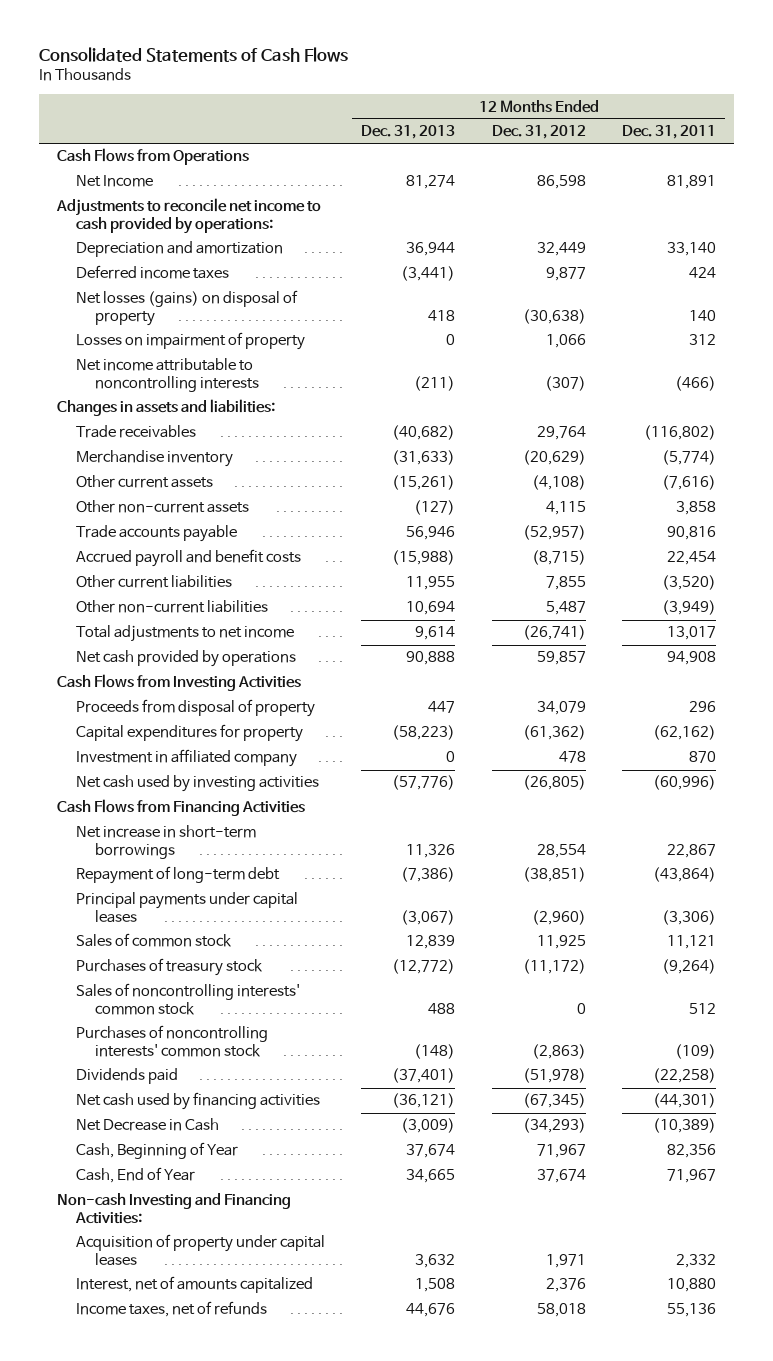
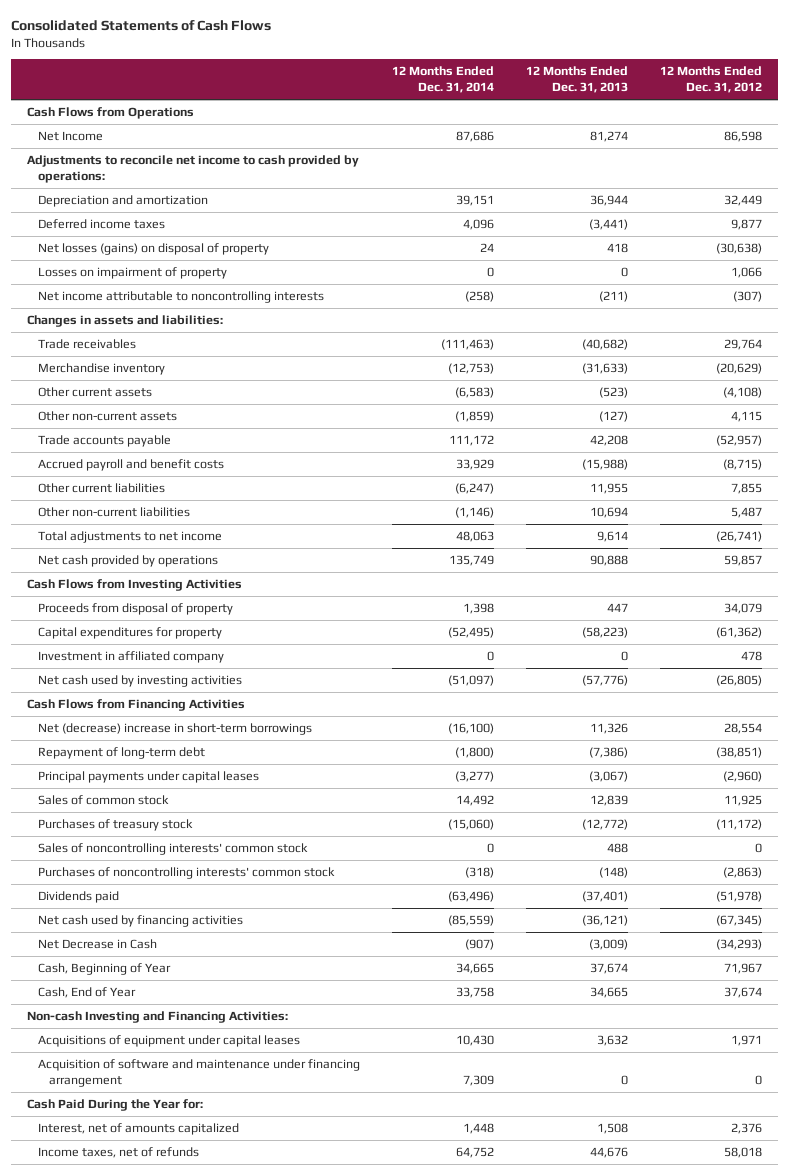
[622,125,717,140] Dec. 31, 2011 -> none
none -> [392,66,495,94] 12 Months Ended Dec. 31, 2014
[392,475,456,491] (15,261) -> [599,387,629,399] (523)
[406,526,456,541] 56,946 -> [590,435,629,447] 42,208
[75,825,256,860] Net increase in short-term borrowings -> [38,723,313,736] Net (decrease) increase in short-term borrowings
[75,1234,325,1267] Acquisition of property under capital leases -> [38,1035,301,1048] Acquisitions of equipment under capital leases
none -> [38,1059,361,1087] Acquisition of software and maintenance under financing arrangement
none -> [27,1099,204,1112] Cash Paid During the Year for:

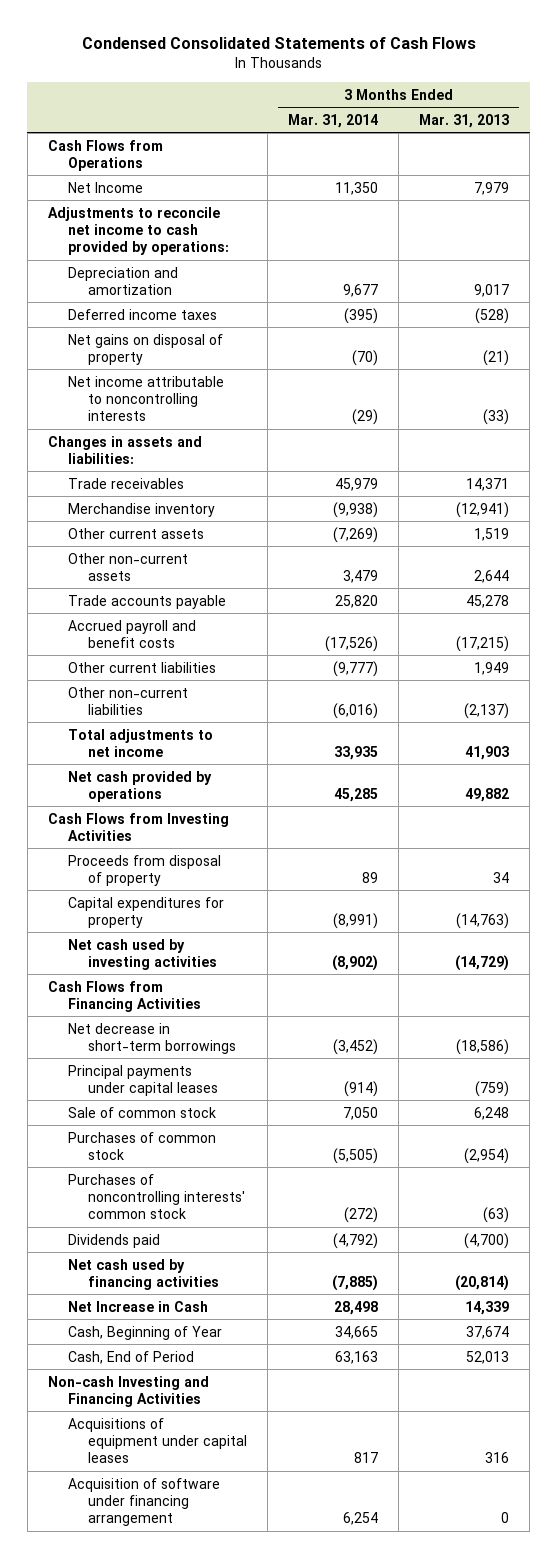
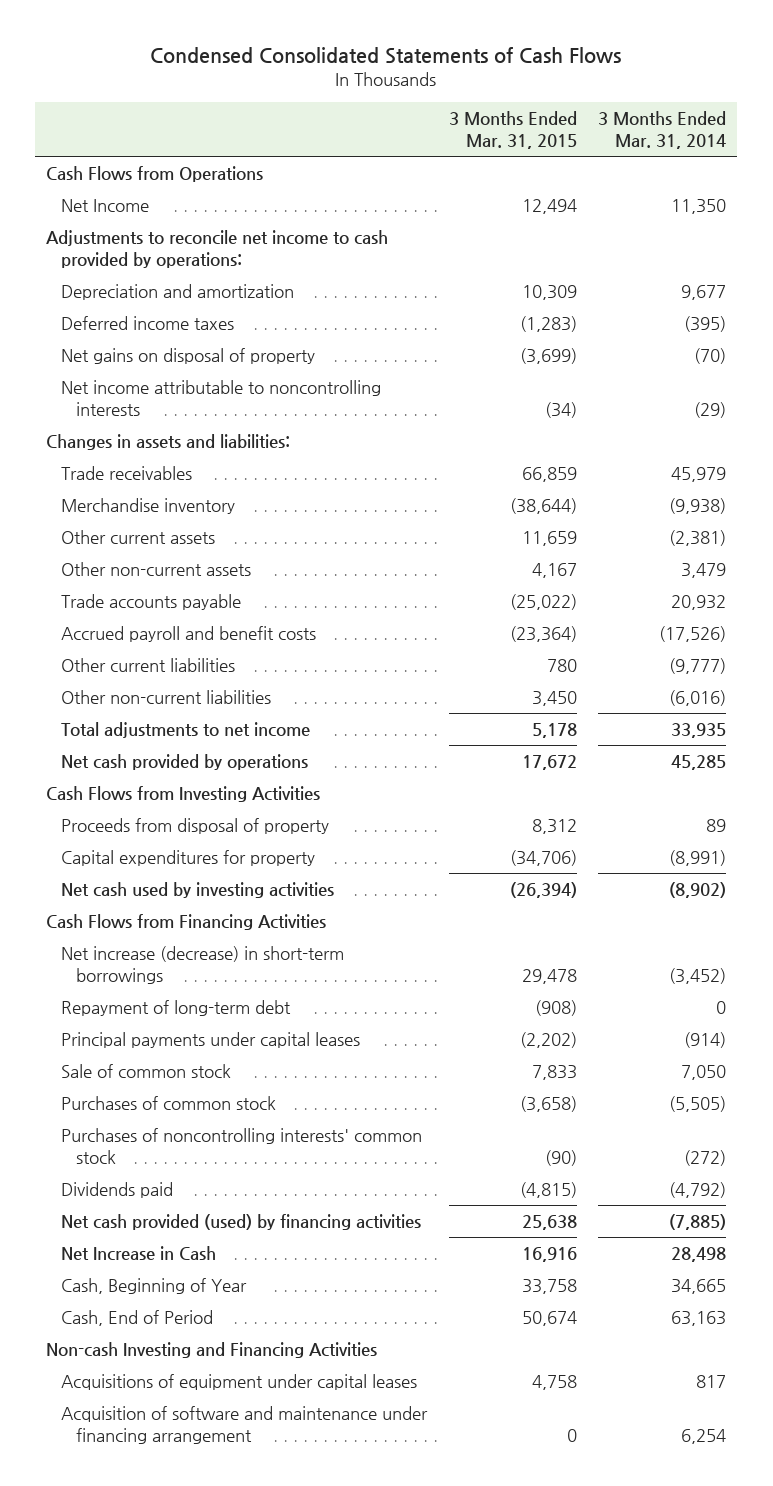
[419,113,510,128] Mar. 31, 2013 -> none
none -> [448,111,577,150] 3 Months Ended Mar. 31, 2015
[333,526,379,543] (7,269) -> [669,530,727,547] (2,381)
[335,594,379,608] 25,820 -> [671,595,727,611] 20,932
[68,1022,237,1054] Net decrease in short-term borrowings -> [60,946,344,985] Net increase (decrease) in short-term borrowings
none -> [60,1000,291,1017] Repayment of long-term debt
[68,1258,220,1290] Net cash used by financing activities -> [60,1214,421,1231] Net cash provided (used) by financing activities
[68,1477,221,1527] Acquisition of software under financing arrangement -> [60,1406,428,1445] Acquisition of software and maintenance under financing arrangement

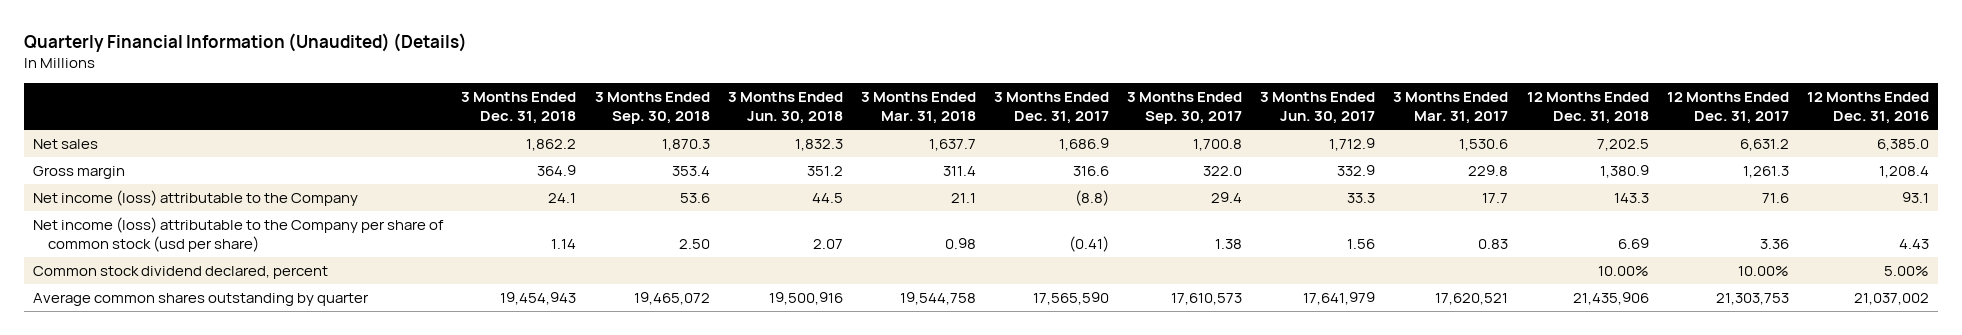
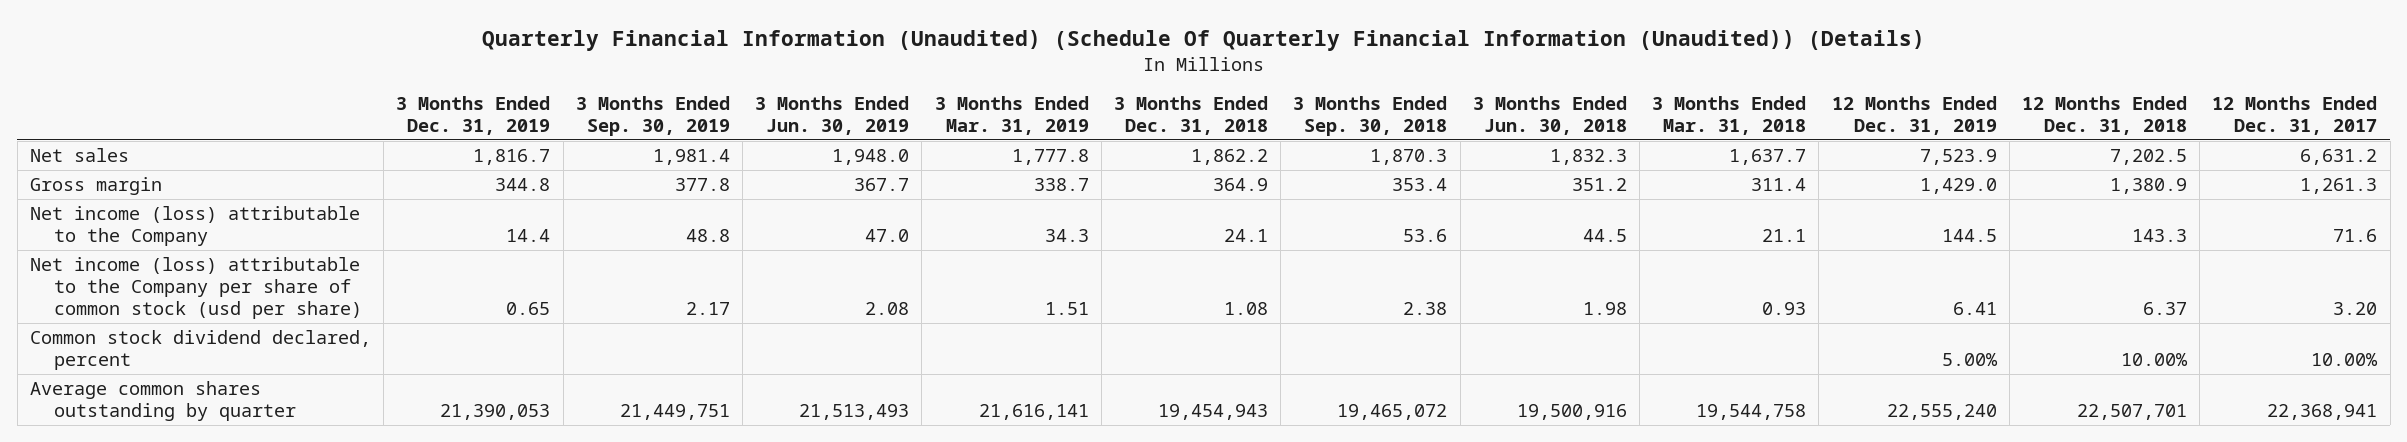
[24,32,468,52] Quarterly Financial Information (Unaudited) (Details) -> [481,29,1925,51] Quarterly Financial Information (Unaudited) (Schedule Of Quarterly Financial Information (Unaudited)) (Details)
[993,91,1109,124] 3 Months Ended Dec. 31, 2017 -> none
[1127,91,1243,124] 3 Months Ended Sep. 30, 2017 -> none
[1260,91,1376,124] 3 Months Ended Jun. 30, 2017 -> none
[1393,91,1509,124] 3 Months Ended Mar. 31, 2017 -> none
[1806,91,1929,124] 12 Months Ended Dec. 31, 2016 -> none
none -> [396,96,551,136] 3 Months Ended Dec. 31, 2019
none -> [575,96,730,137] 3 Months Ended Sep. 30, 2019
none -> [755,96,910,136] 3 Months Ended Jun. 30, 2019
none -> [934,96,1089,136] 3 Months Ended Mar. 31, 2019
none -> [1831,96,1997,136] 12 Months Ended Dec. 31, 2019
[551,239,577,250] 1.14 -> [1224,302,1269,316] 1.08
[678,239,710,250] 2.50 -> [1403,302,1448,316] 2.38
[812,239,843,250] 2.07 -> [1582,302,1627,316] 1.98
[944,238,976,250] 0.98 -> [1762,302,1807,316] 0.93
[1617,238,1649,250] 6.69 -> [2143,302,2188,316] 6.37
[1759,239,1789,250] 3.36 -> [2333,302,2378,316] 3.20
[1572,292,1649,306] 21,435,906 -> [2077,404,2188,421] 22,507,701
[1715,293,1789,306] 21,303,753 -> [2267,404,2378,421] 22,368,941

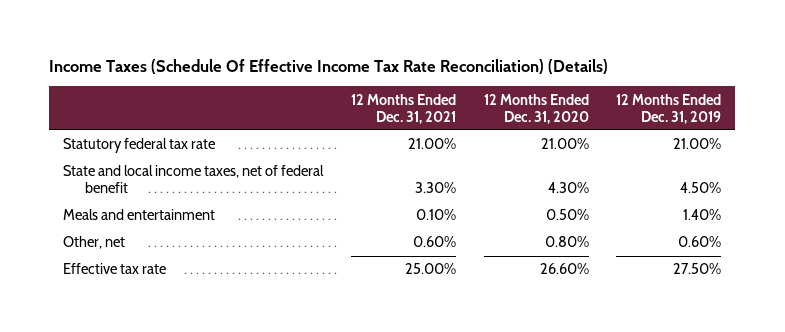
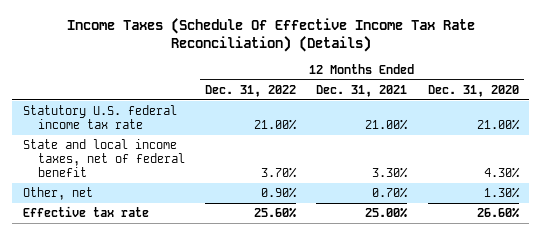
[616,93,722,124] 12 Months Ended Dec. 31, 2019 -> none
none -> [204,84,296,97] Dec. 31, 2022
[63,138,216,154] Statutory federal tax rate -> [22,105,177,130] Statutory U.S. federal income tax rate
[63,209,216,221] Meals and entertainment -> none
[412,236,456,248] 0.60% -> [372,187,409,199] 0.70%
[544,236,589,248] 0.80% -> [483,187,520,199] 1.30%

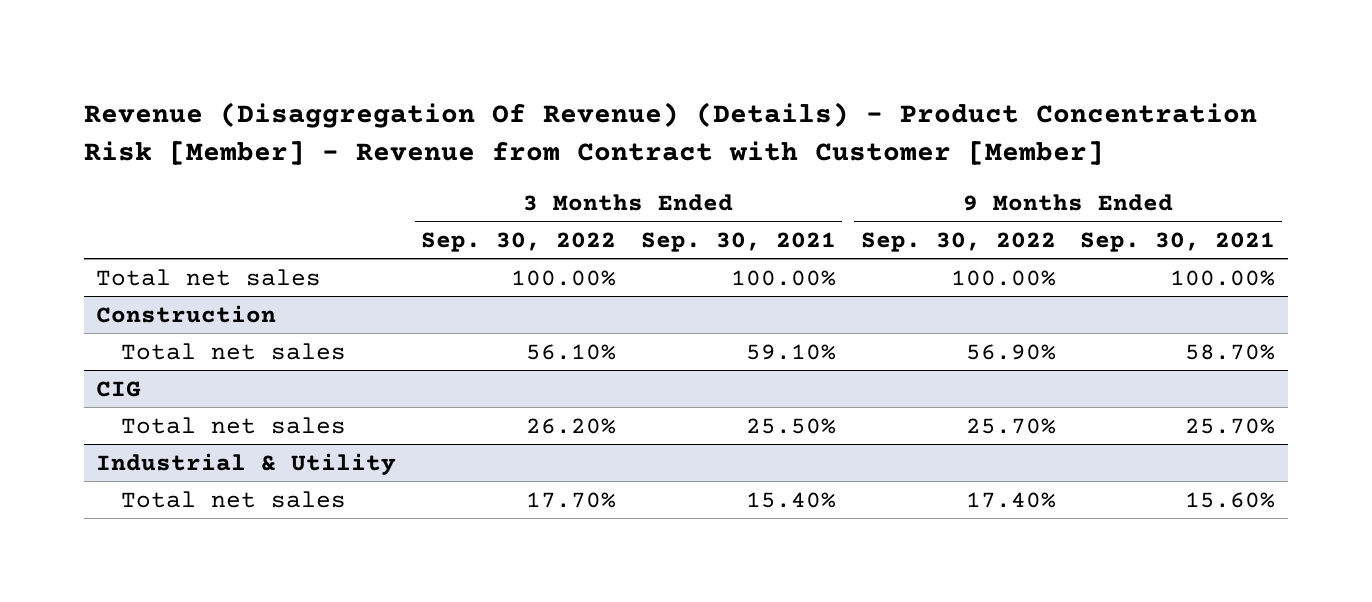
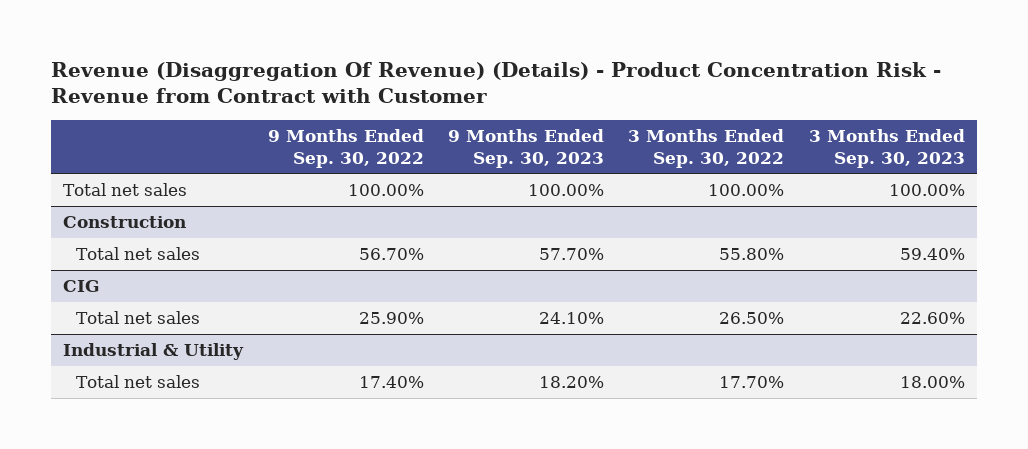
[83,101,1257,165] Revenue (Disaggregation Of Revenue) (Details) - Product Concentration Risk [Member] - Revenue from Contract with Customer [Member] -> [51,62,942,104] Revenue (Disaggregation Of Revenue) (Details) - Product Concentration Risk - Revenue from Contract with Customer
[640,231,836,252] Sep. 30, 2021 -> none
[1080,231,1276,252] Sep. 30, 2021 -> none
none -> [448,129,605,168] 9 Months Ended Sep. 30, 2023
none -> [808,129,965,168] 3 Months Ended Sep. 30, 2023
[525,343,616,360] 56.10% -> [719,248,785,261] 55.80%
[965,343,1056,360] 56.90% -> [358,248,424,261] 56.70%
[525,417,616,434] 26.20% -> [719,312,785,325] 26.50%
[965,417,1056,434] 25.70% -> [358,312,424,325] 25.90%

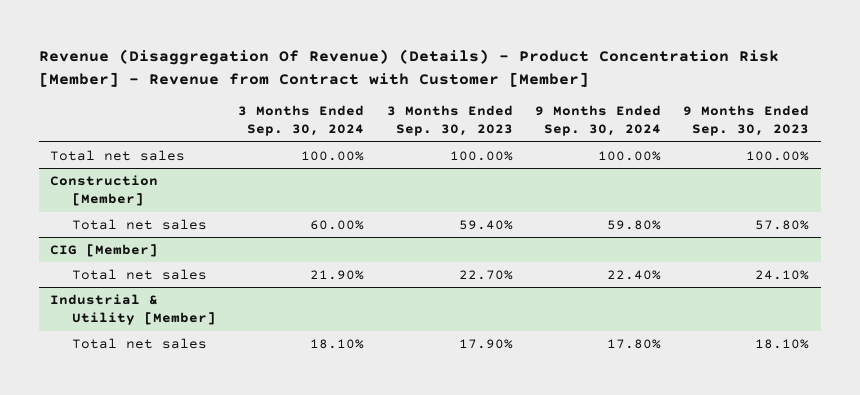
[51,62,942,104] Revenue (Disaggregation Of Revenue) (Details) - Product Concentration Risk - Revenue from Contract with Customer -> [38,49,779,87] Revenue (Disaggregation Of Revenue) (Details) - Product Concentration Risk [Member] - Revenue from Contract with Customer [Member]
[267,129,424,168] 9 Months Ended Sep. 30, 2022 -> none
[628,129,785,168] 3 Months Ended Sep. 30, 2022 -> none
none -> [238,104,365,137] 3 Months Ended Sep. 30, 2024
none -> [534,104,661,137] 9 Months Ended Sep. 30, 2024
[63,216,187,229] Construction -> [50,174,159,207] Construction [Member]
[539,248,605,261] 57.70% -> [755,219,810,230] 57.80%
[63,280,101,293] CIG -> [50,243,159,257] CIG [Member]
[899,312,965,325] 22.60% -> [458,269,513,280] 22.70%
[63,343,245,361] Industrial & Utility -> [50,293,216,326] Industrial & Utility [Member]
[539,376,605,389] 18.20% -> [755,338,810,349] 18.10%
[899,376,965,389] 18.00% -> [458,338,513,349] 17.90%

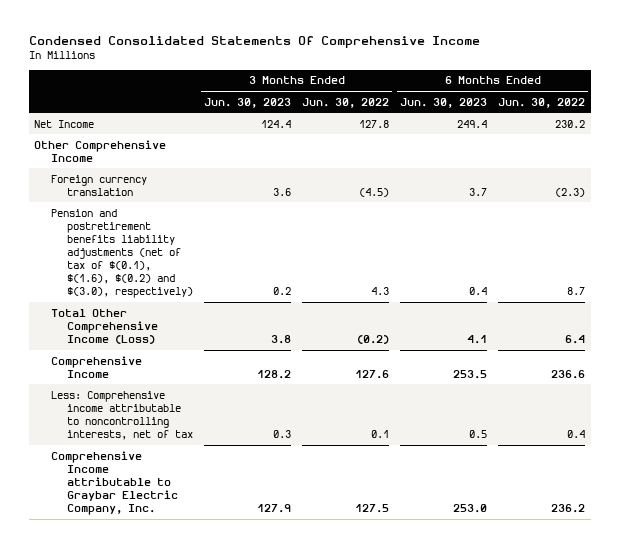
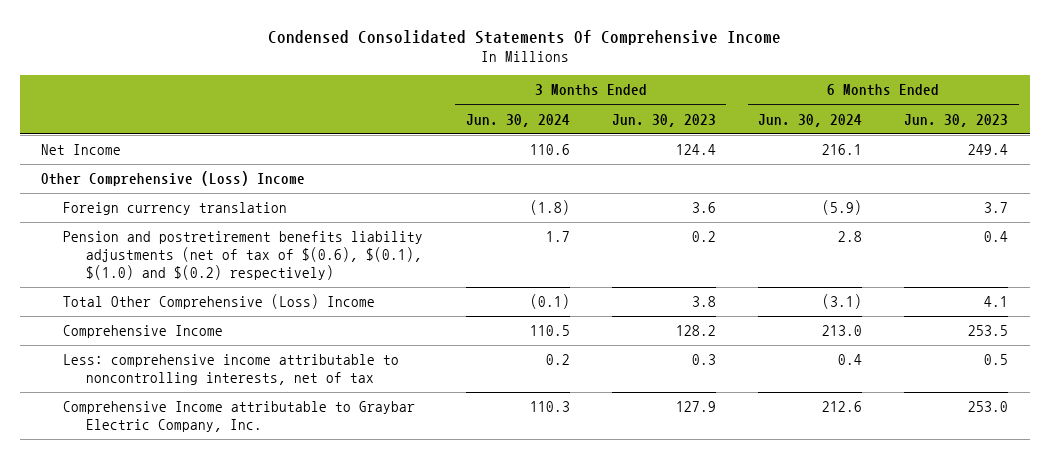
[302,97,390,108] Jun. 30, 2022 -> none
[498,97,586,108] Jun. 30, 2022 -> none
none -> [465,113,570,127] Jun. 30, 2024
none -> [758,113,863,127] Jun. 30, 2024
[34,139,167,162] Other Comprehensive Income -> [40,171,305,187] Other Comprehensive (Loss) Income
[50,208,193,299] Pension and postretirement benefits liability adjustments (net of tax of $(0.1), $(1.6), $(0.2) and $(3.0), respectively) -> [63,231,424,281] Pension and postretirement benefits liability adjustments (net of tax of $(0.6), $(0.1), $(1.0) and $(0.2) respectively)
[50,308,158,344] Total Other Comprehensive Income (Loss) -> [63,294,376,310] Total Other Comprehensive (Loss) Income
[50,390,193,440] Less: Comprehensive income attributable to noncontrolling interests, net of tax -> [63,354,400,386] Less: comprehensive income attributable to noncontrolling interests, net of tax

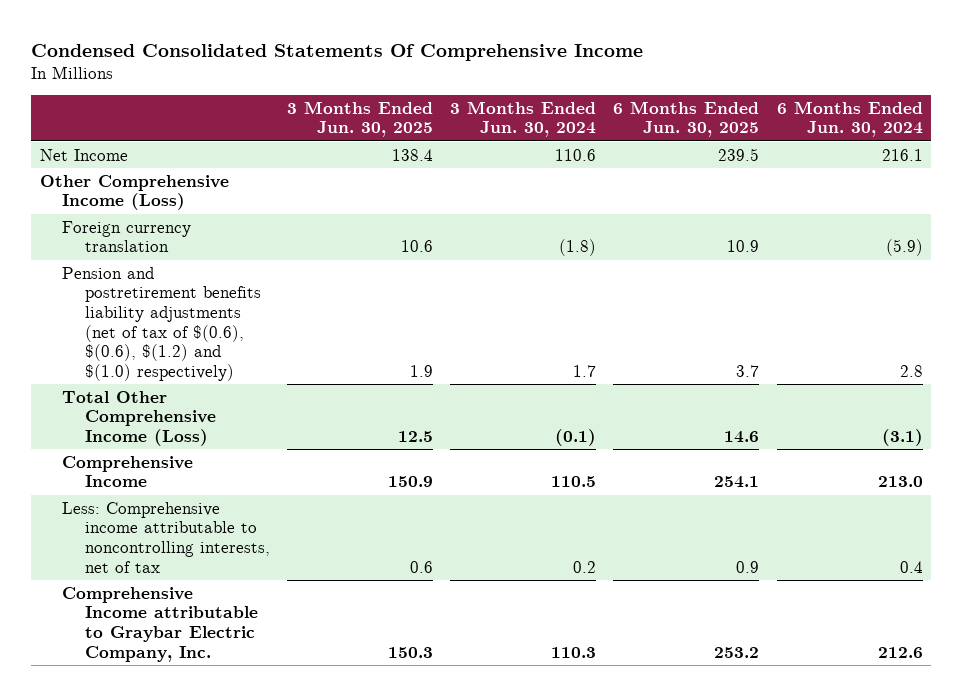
[611,113,716,127] Jun. 30, 2023 -> none
[904,113,1009,127] Jun. 30, 2023 -> none
none -> [286,100,433,138] 3 Months Ended Jun. 30, 2025
none -> [613,100,760,138] 6 Months Ended Jun. 30, 2025
[40,171,305,187] Other Comprehensive (Loss) Income -> [39,174,229,211] Other Comprehensive Income (Loss)
[63,231,424,281] Pension and postretirement benefits liability adjustments (net of tax of $(0.6), $(0.1), $(1.0) and $(0.2) respectively) -> [62,266,261,381] Pension and postretirement benefits liability adjustments (net of tax of $(0.6), $(0.6), $(1.2) and $(1.0) respectively)
[63,294,376,310] Total Other Comprehensive (Loss) Income -> [62,390,216,447] Total Other Comprehensive Income (Loss)
[63,354,400,386] Less: comprehensive income attributable to noncontrolling interests, net of tax -> [62,501,270,573] Less: Comprehensive income attributable to noncontrolling interests, net of tax

